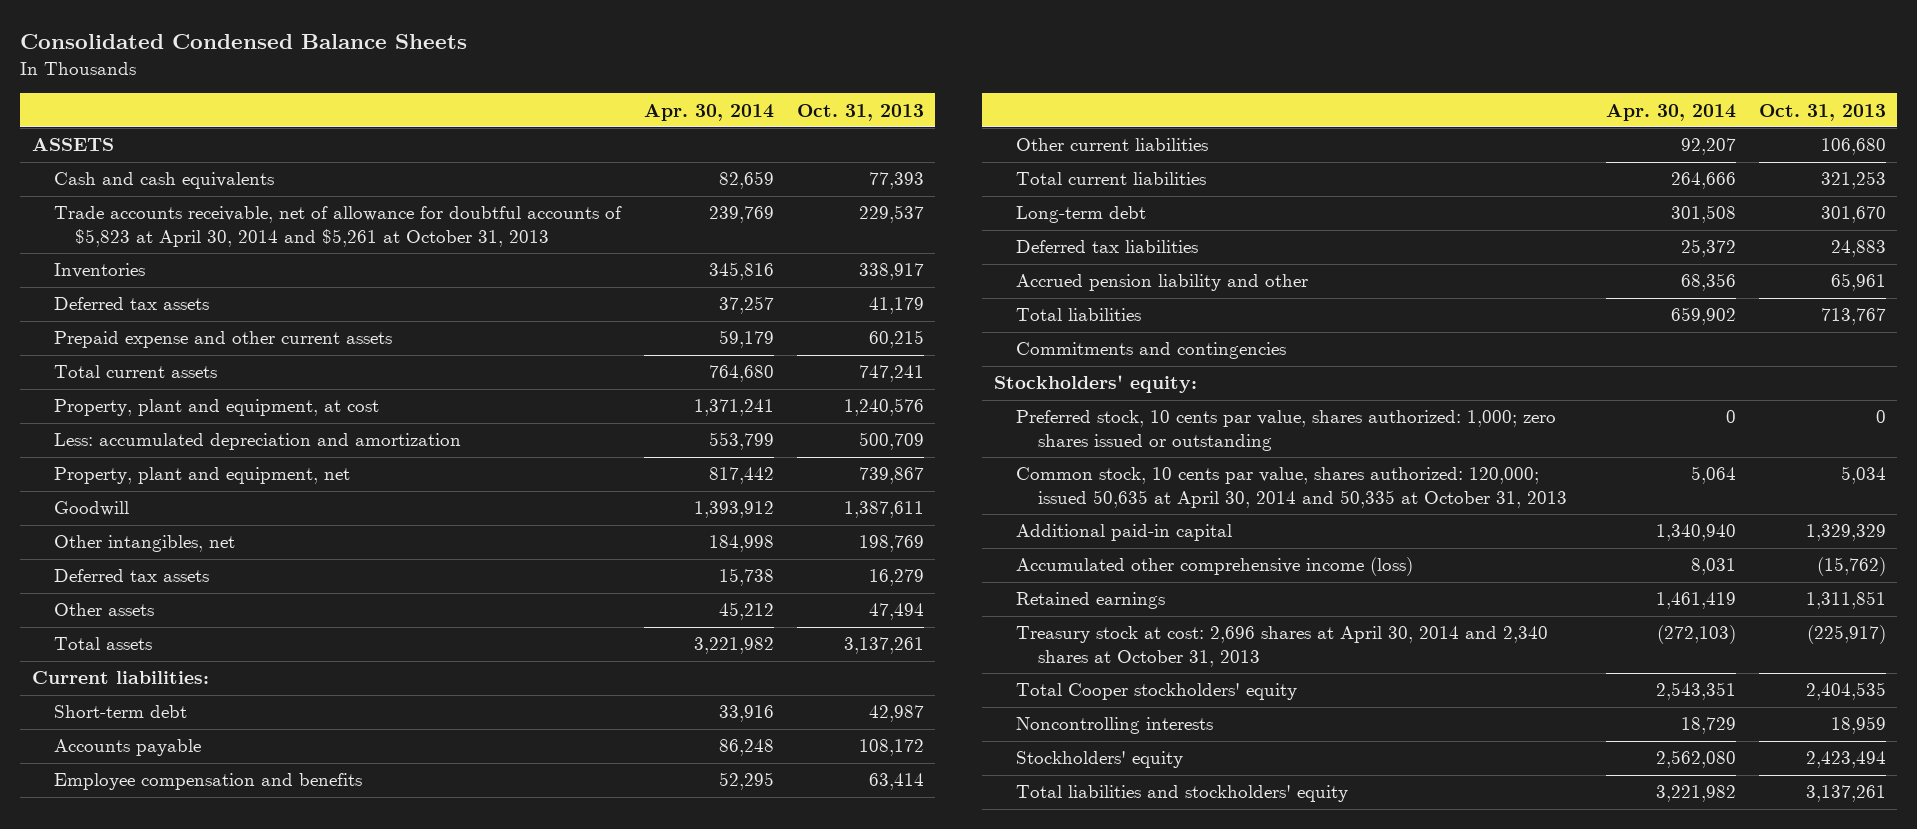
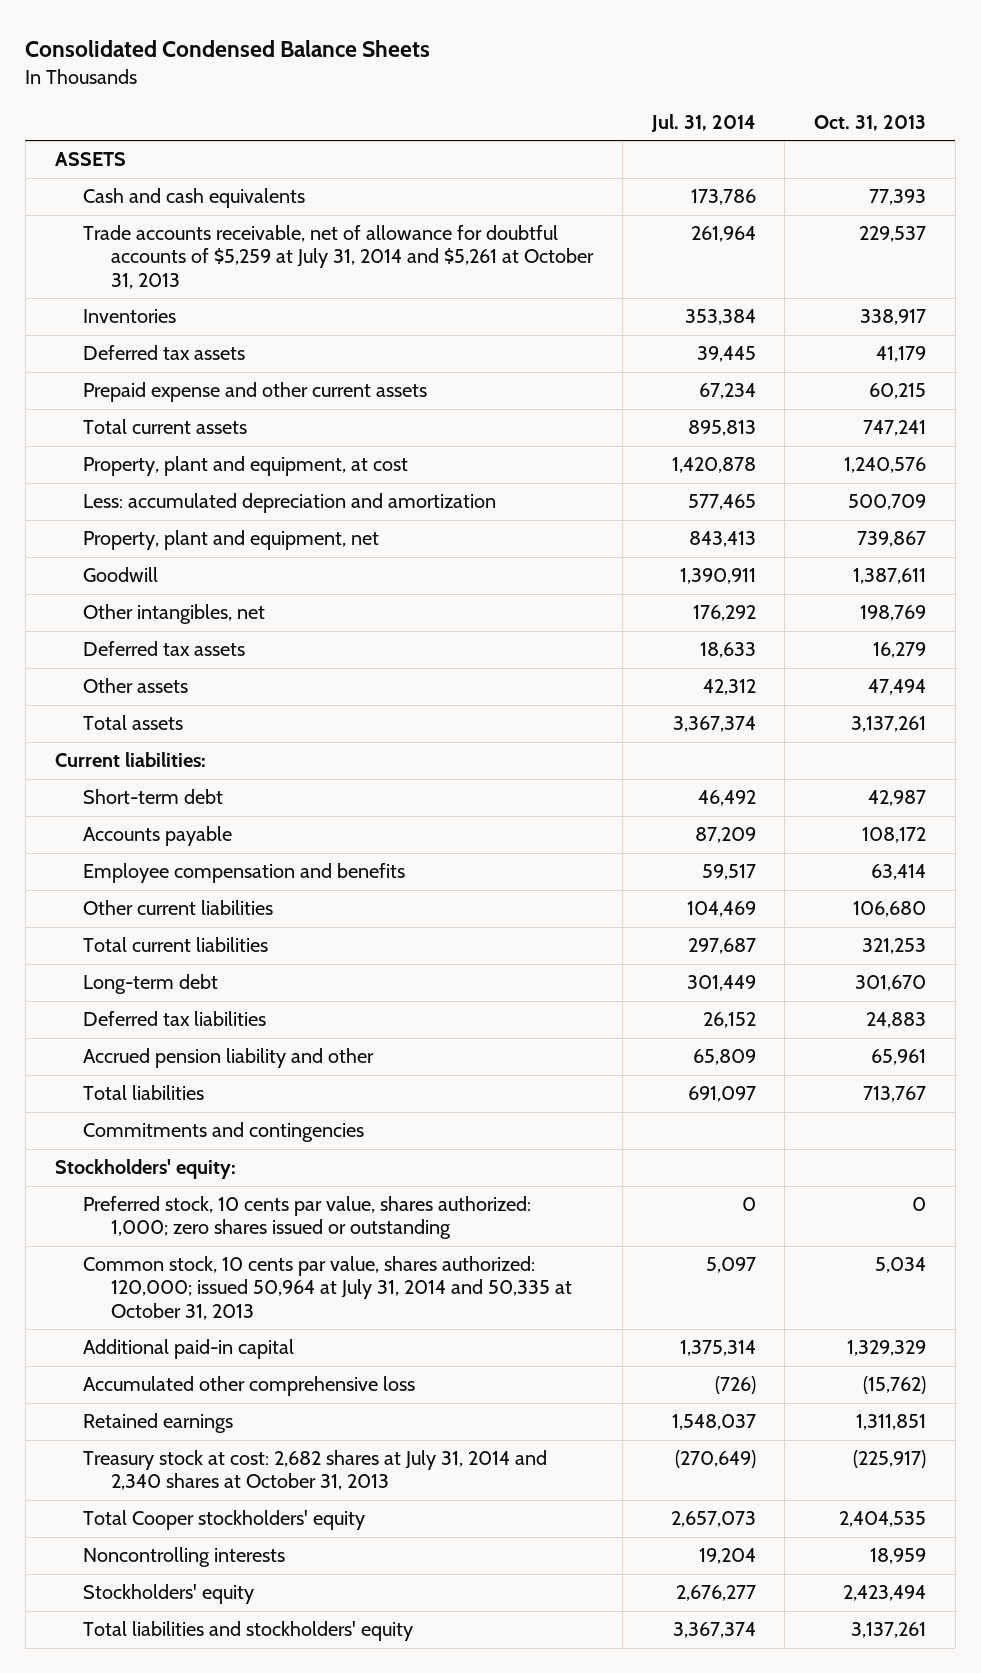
[643,103,774,121] Apr. 30, 2014 -> none
none -> [650,114,756,133] Jul. 31, 2014
[53,206,622,247] Trade accounts receivable, net of allowance for doubtful accounts of $5,823 at April 30, 2014 and $5,261 at October 31, 2013 -> [82,225,595,289] Trade accounts receivable, net of allowance for doubtful accounts of $5,259 at July 31, 2014 and $5,261 at October 31, 2013
[1015,467,1567,508] Common stock, 10 cents par value, shares authorized: 120,000; issued 50,635 at April 30, 2014 and 50,335 at October 31, 2013 -> [82,1256,573,1320] Common stock, 10 cents par value, shares authorized: 120,000; issued 50,964 at July 31, 2014 and 50,335 at October 31, 2013
[1015,557,1413,577] Accumulated other comprehensive income (loss) -> [82,1376,415,1397] Accumulated other comprehensive loss
[1015,626,1548,667] Treasury stock at cost: 2,696 shares at April 30, 2014 and 2,340 shares at October 31, 2013 -> [82,1450,547,1491] Treasury stock at cost: 2,682 shares at July 31, 2014 and 2,340 shares at October 31, 2013

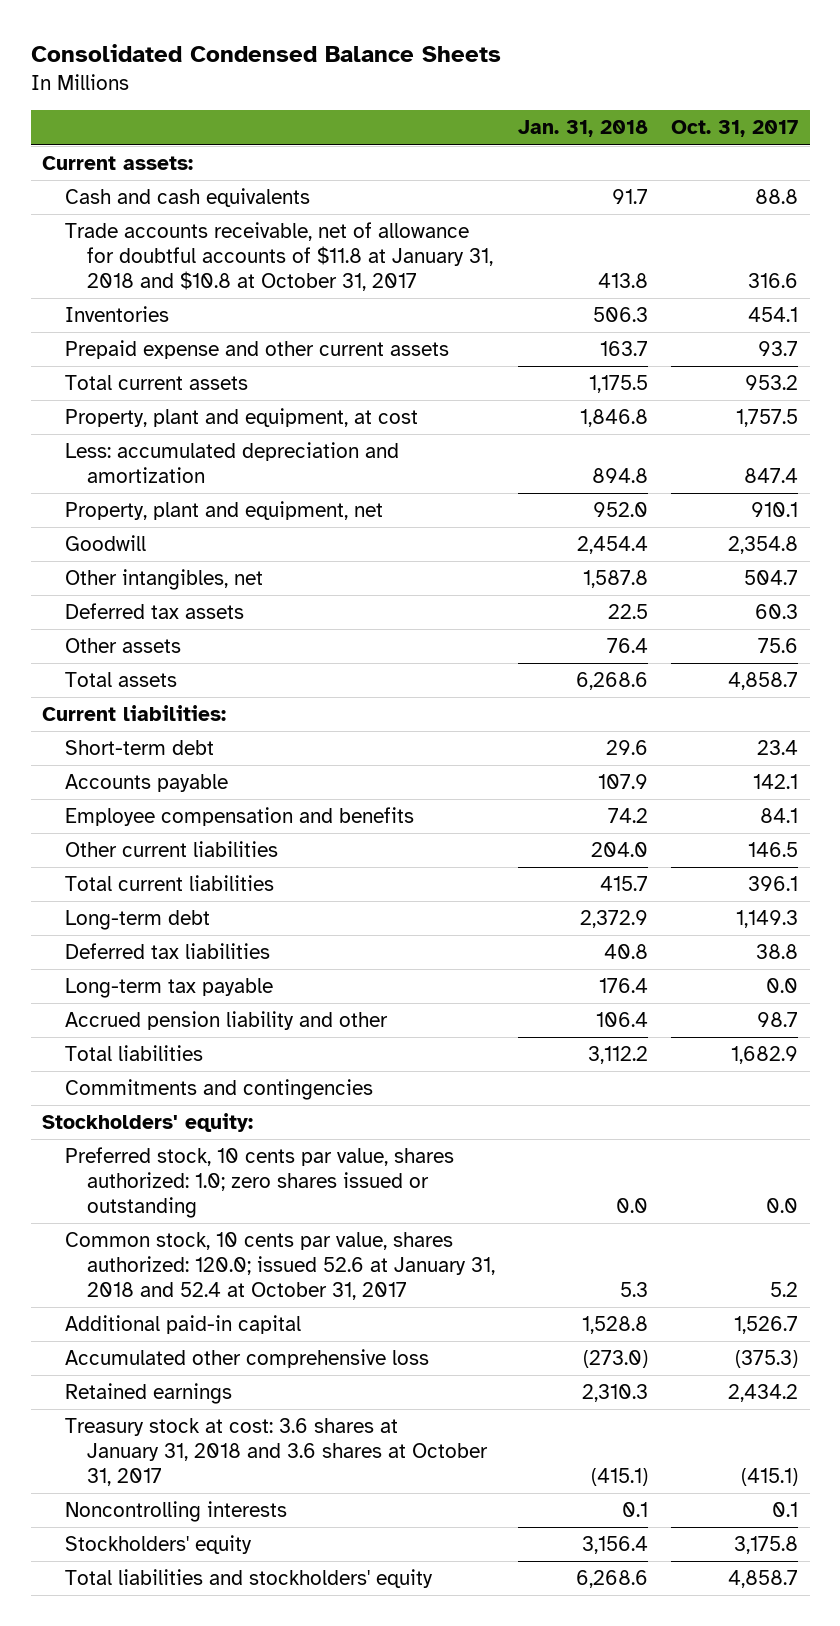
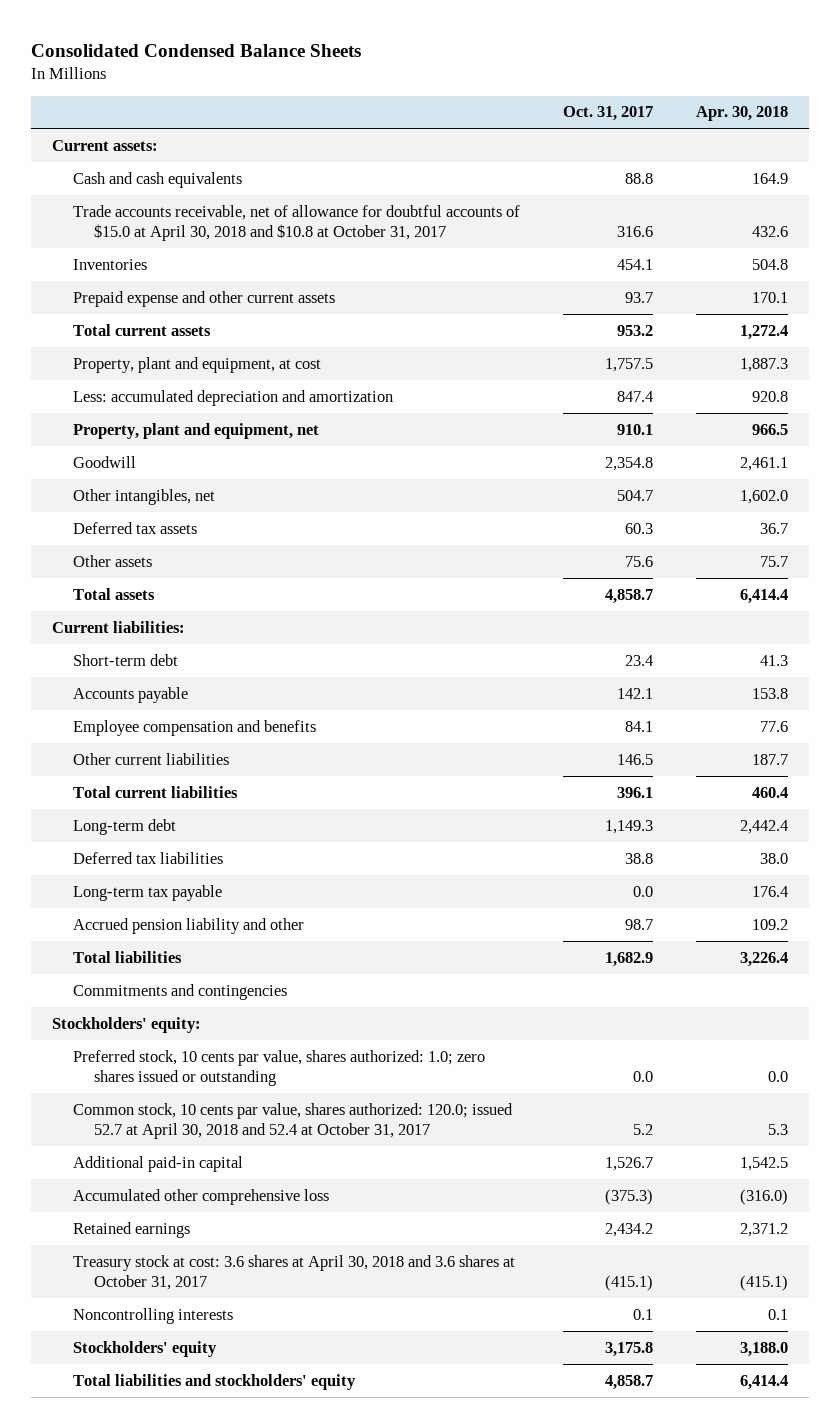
[518,120,649,138] Jan. 31, 2018 -> none
none -> [695,106,788,122] Apr. 30, 2018
[64,222,494,291] Trade accounts receivable, net of allowance for doubtful accounts of $11.8 at January 31, 2018 and $10.8 at October 31, 2017 -> [73,204,521,242] Trade accounts receivable, net of allowance for doubtful accounts of $15.0 at April 30, 2018 and $10.8 at October 31, 2017
[64,1232,496,1300] Common stock, 10 cents par value, shares authorized: 120.0; issued 52.6 at January 31, 2018 and 52.4 at October 31, 2017 -> [73,1102,514,1140] Common stock, 10 cents par value, shares authorized: 120.0; issued 52.7 at April 30, 2018 and 52.4 at October 31, 2017
[64,1418,489,1486] Treasury stock at cost: 3.6 shares at January 31, 2018 and 3.6 shares at October 31, 2017 -> [73,1254,516,1291] Treasury stock at cost: 3.6 shares at April 30, 2018 and 3.6 shares at October 31, 2017

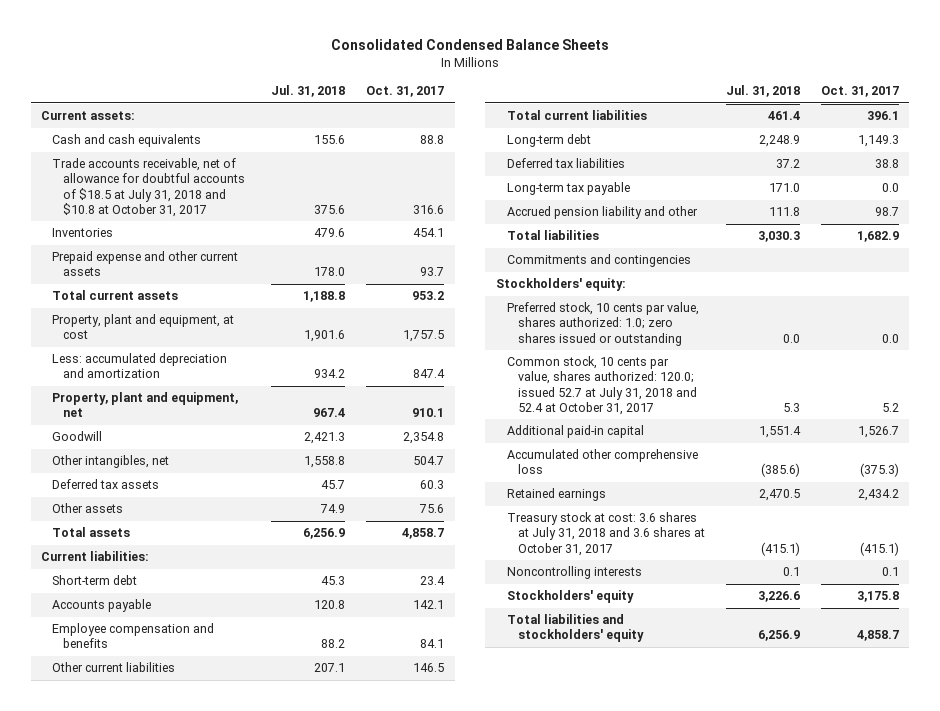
[695,106,788,122] Apr. 30, 2018 -> none
none -> [271,85,346,98] Jul. 31, 2018
[73,204,521,242] Trade accounts receivable, net of allowance for doubtful accounts of $15.0 at April 30, 2018 and $10.8 at October 31, 2017 -> [52,158,246,217] Trade accounts receivable, net of allowance for doubtful accounts of $18.5 at July 31, 2018 and $10.8 at October 31, 2017
[73,1102,514,1140] Common stock, 10 cents par value, shares authorized: 120.0; issued 52.7 at April 30, 2018 and 52.4 at October 31, 2017 -> [506,356,698,415] Common stock, 10 cents par value, shares authorized: 120.0; issued 52.7 at July 31, 2018 and 52.4 at October 31, 2017
[73,1254,516,1291] Treasury stock at cost: 3.6 shares at April 30, 2018 and 3.6 shares at October 31, 2017 -> [506,512,706,556] Treasury stock at cost: 3.6 shares at July 31, 2018 and 3.6 shares at October 31, 2017

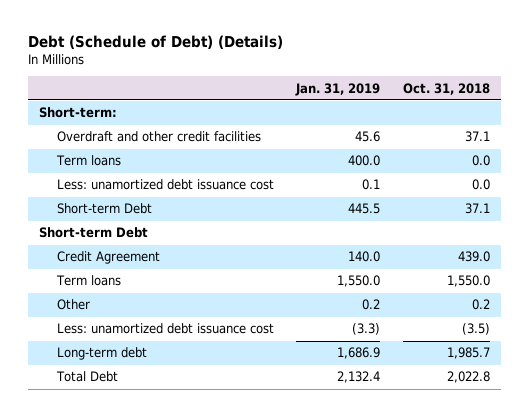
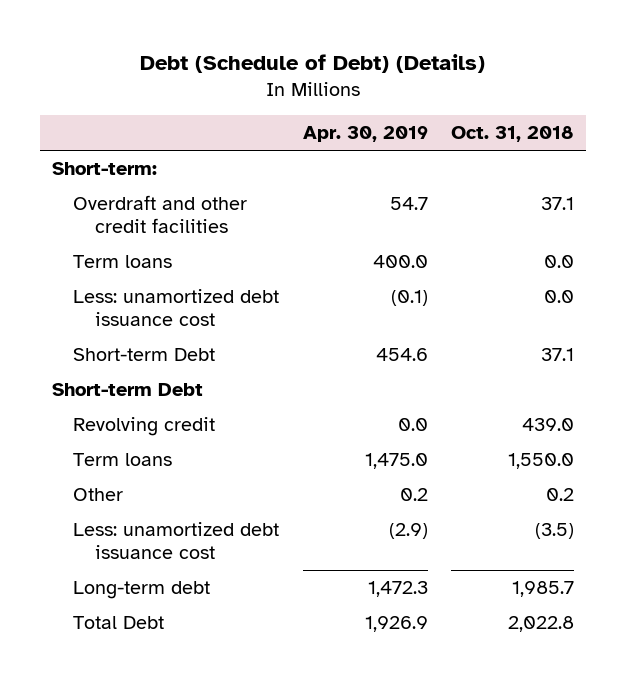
[295,82,381,96] Jan. 31, 2019 -> none
none -> [302,126,428,143] Apr. 30, 2019
[56,251,160,265] Credit Agreement -> [73,417,216,437] Revolving credit

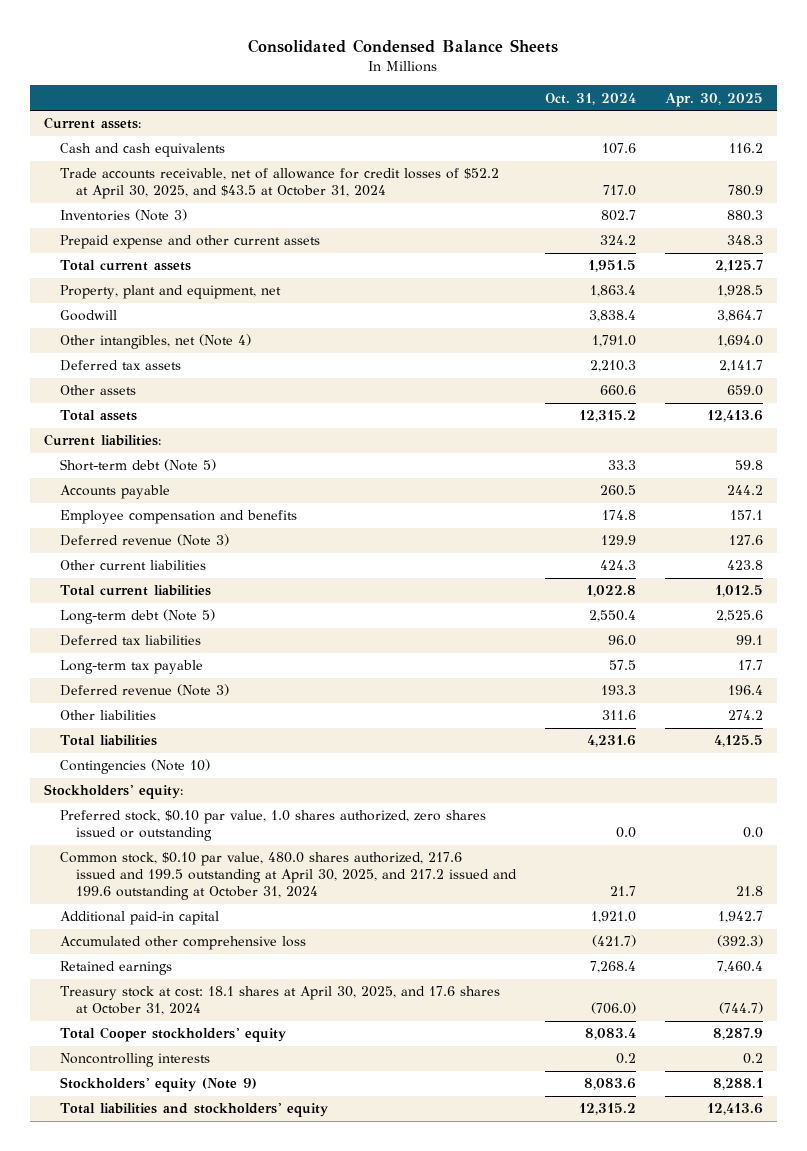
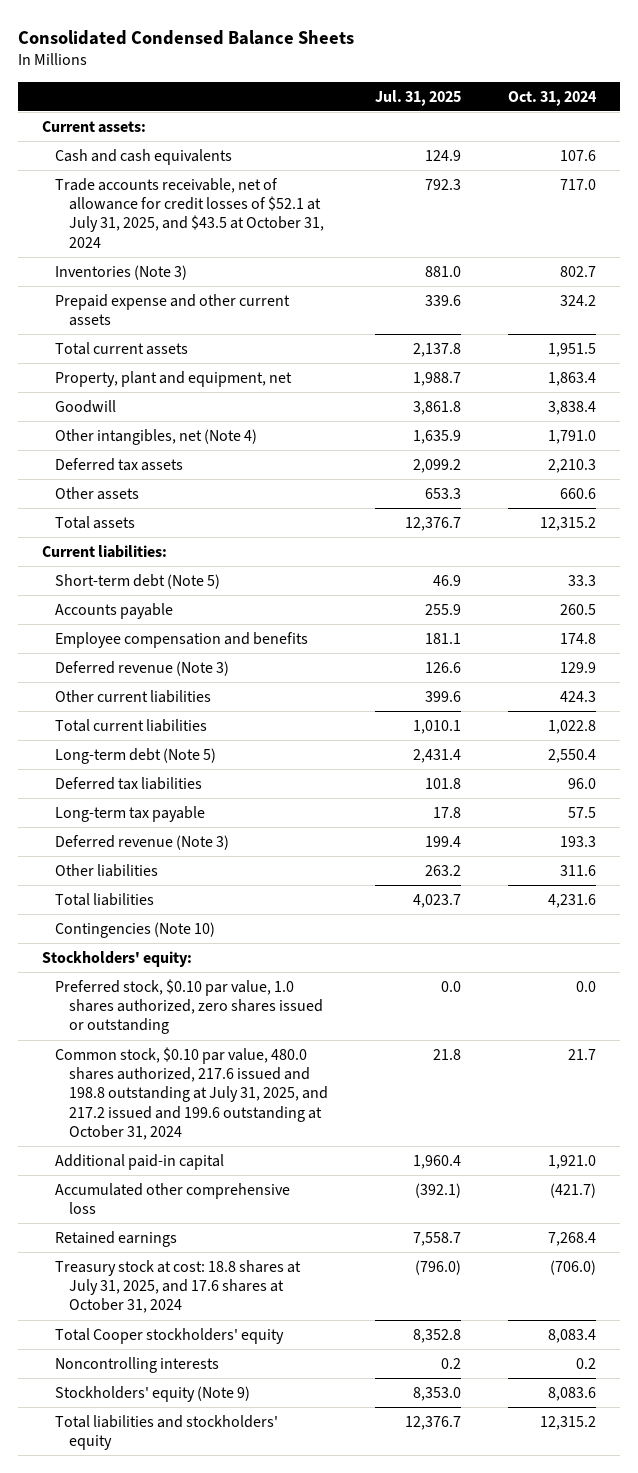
[664,92,763,107] Apr. 30, 2025 -> none
none -> [374,89,461,106] Jul. 31, 2025
[60,168,500,200] Trade accounts receivable, net of allowance for credit losses of $52.2 at April 30, 2025, and $43.5 at October 31, 2024 -> [55,177,324,248] Trade accounts receivable, net of allowance for credit losses of $52.1 at July 31, 2025, and $43.5 at October 31, 2024
[60,852,517,900] Common stock, $0.10 par value, 480.0 shares authorized, 217.6 issued and 199.5 outstanding at April 30, 2025, and 217.2 issued and 199.6 outstanding at October 31, 2024 -> [55,1046,328,1140] Common stock, $0.10 par value, 480.0 shares authorized, 217.6 issued and 198.8 outstanding at July 31, 2025, and 217.2 issued and 199.6 outstanding at October 31, 2024
[60,986,501,1016] Treasury stock at cost: 18.1 shares at April 30, 2025, and 17.6 shares at October 31, 2024 -> [55,1259,302,1314] Treasury stock at cost: 18.8 shares at July 31, 2025, and 17.6 shares at October 31, 2024

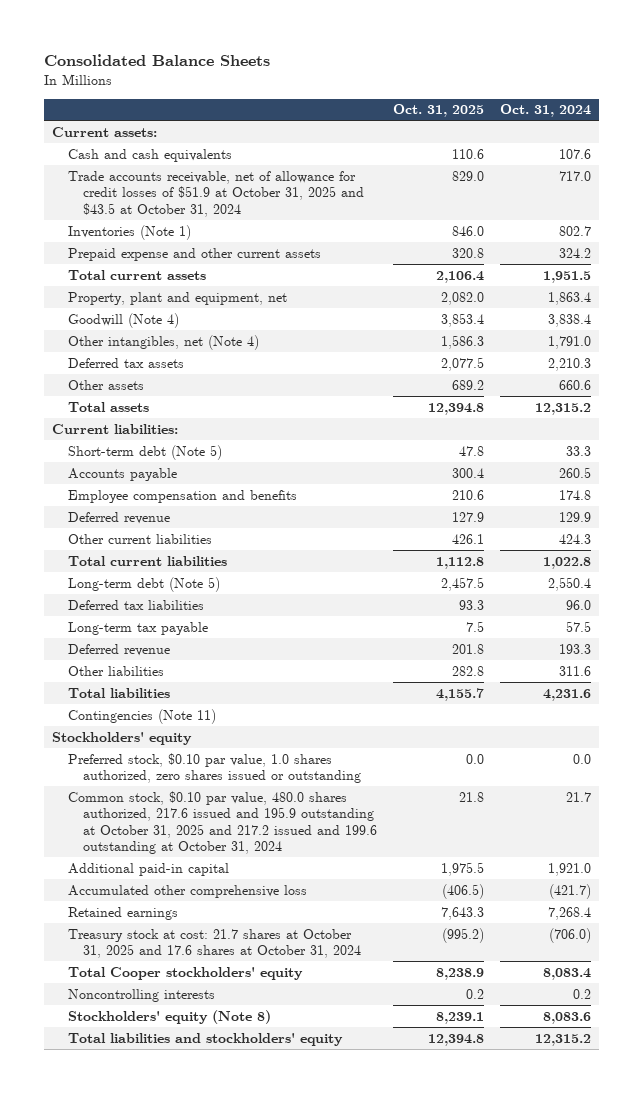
[18,29,355,45] Consolidated Condensed Balance Sheets -> [44,53,271,66] Consolidated Balance Sheets
[374,89,461,106] Jul. 31, 2025 -> none
none -> [392,104,484,118] Oct. 31, 2025
[55,177,324,248] Trade accounts receivable, net of allowance for credit losses of $52.1 at July 31, 2025, and $43.5 at October 31, 2024 -> [67,170,364,217] Trade accounts receivable, net of allowance for credit losses of $51.9 at October 31, 2025 and $43.5 at October 31, 2024
[55,264,188,280] Inventories (Note 3) -> [67,224,191,240] Inventories (Note 1)
[55,399,117,413] Goodwill -> [67,312,179,328] Goodwill (Note 4)
[55,660,230,676] Deferred revenue (Note 3) -> [67,511,170,524] Deferred revenue
[55,834,230,850] Deferred revenue (Note 3) -> [67,643,170,656] Deferred revenue
[55,921,216,938] Contingencies (Note 10) -> [67,708,216,724] Contingencies (Note 11)
[42,950,193,967] Stockholders' equity: -> [52,731,193,745] Stockholders' equity
[55,1046,328,1140] Common stock, $0.10 par value, 480.0 shares authorized, 217.6 issued and 198.8 outstanding at July 31, 2025, and 217.2 issued and 199.6 outstanding at October 31, 2024 -> [67,790,377,855] Common stock, $0.10 par value, 480.0 shares authorized, 217.6 issued and 195.9 outstanding at October 31, 2025 and 217.2 issued and 199.6 outstanding at October 31, 2024
[55,1259,302,1314] Treasury stock at cost: 18.8 shares at July 31, 2025, and 17.6 shares at October 31, 2024 -> [67,928,361,959] Treasury stock at cost: 21.7 shares at October 31, 2025 and 17.6 shares at October 31, 2024
[55,1385,251,1402] Stockholders' equity (Note 9) -> [67,1009,271,1024] Stockholders' equity (Note 8)

